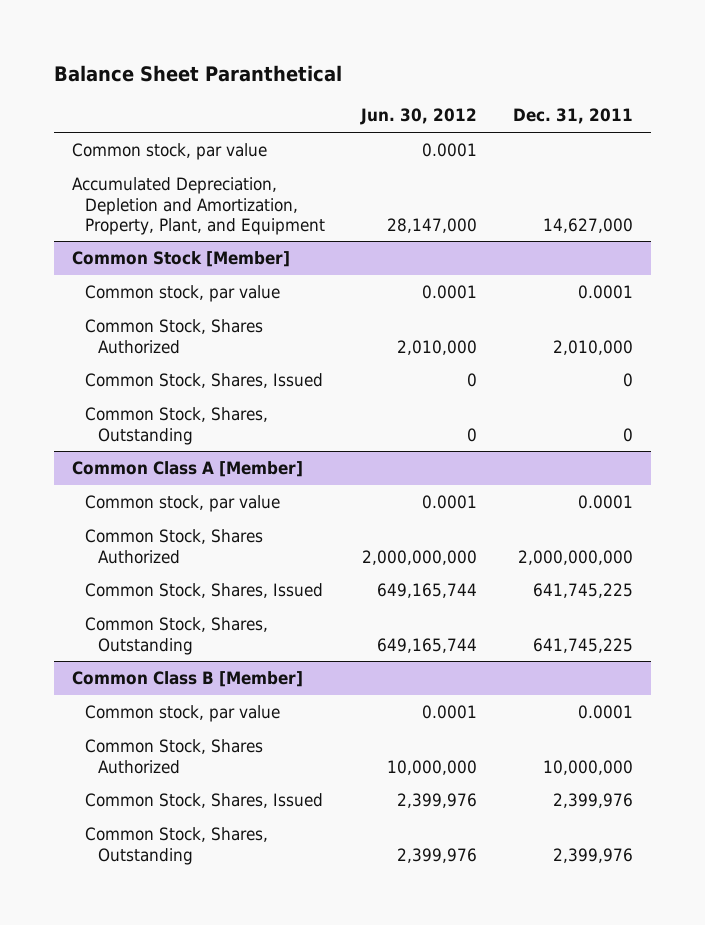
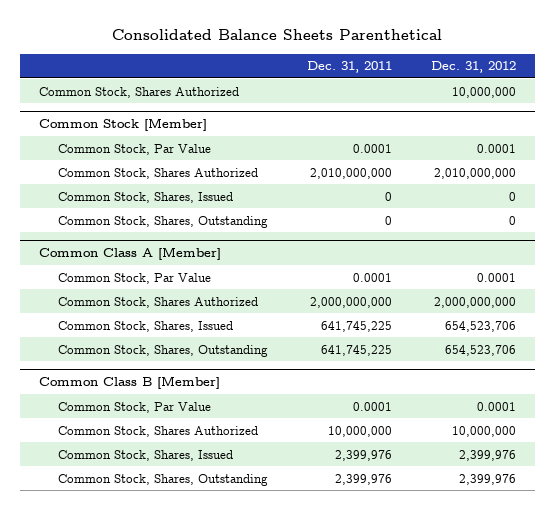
[54,64,343,82] Balance Sheet Paranthetical -> [112,29,443,41] Consolidated Balance Sheets Parenthetical
[360,108,478,126] Jun. 30, 2012 -> none
none -> [430,61,516,74] Dec. 31, 2012
[72,143,268,161] Common stock, par value -> none
[72,177,325,235] Accumulated Depreciation, Depletion and Amortization, Property, Plant, and Equipment -> none
none -> [39,86,240,98] Common Stock, Shares Authorized
[84,285,280,303] Common stock, par value -> [58,143,212,155] Common Stock, Par Value
[553,339,634,355] 2,010,000 -> [309,167,392,179] 2,010,000,000
[84,495,280,513] Common stock, par value -> [58,272,212,284] Common Stock, Par Value
[84,705,280,723] Common stock, par value -> [58,401,212,413] Common Stock, Par Value

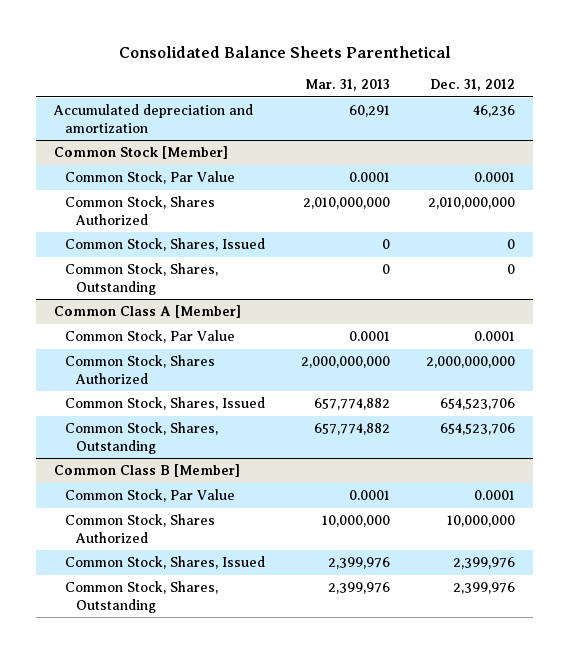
[306,61,392,74] Dec. 31, 2011 -> none
none -> [305,79,391,92] Mar. 31, 2013
[39,86,240,98] Common Stock, Shares Authorized -> none
none -> [53,104,254,133] Accumulated depreciation and amortization

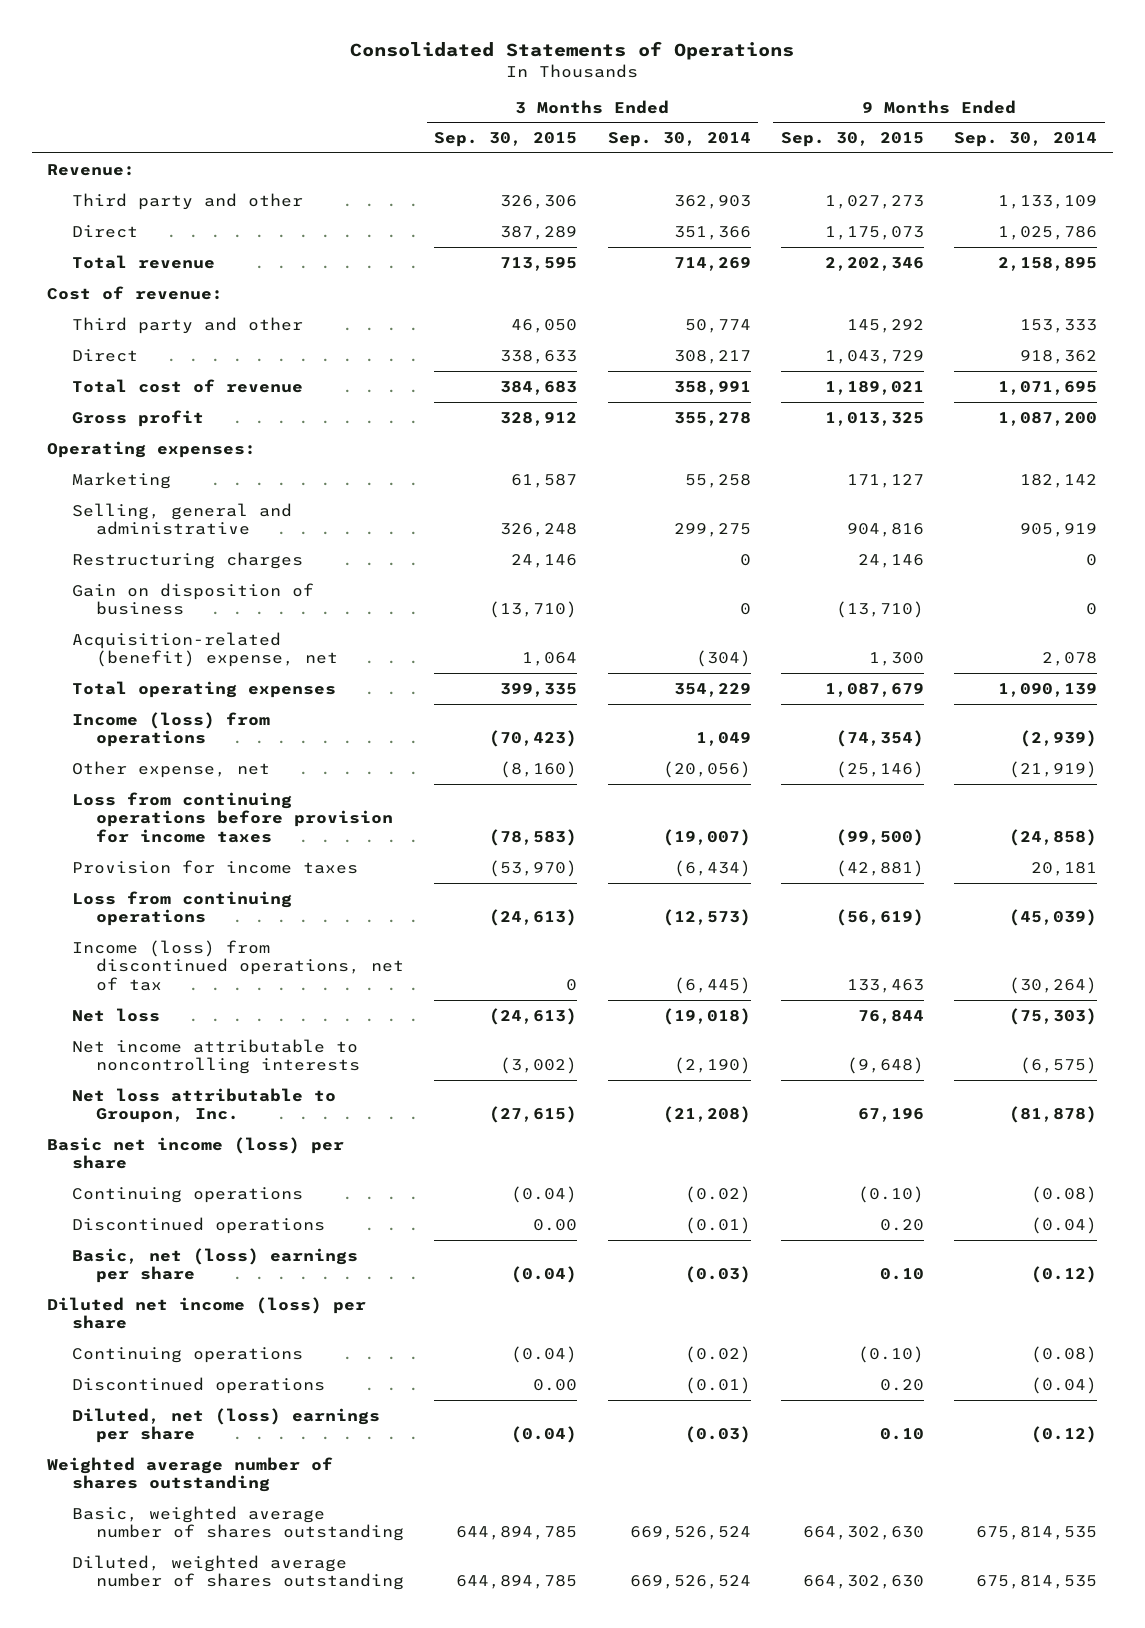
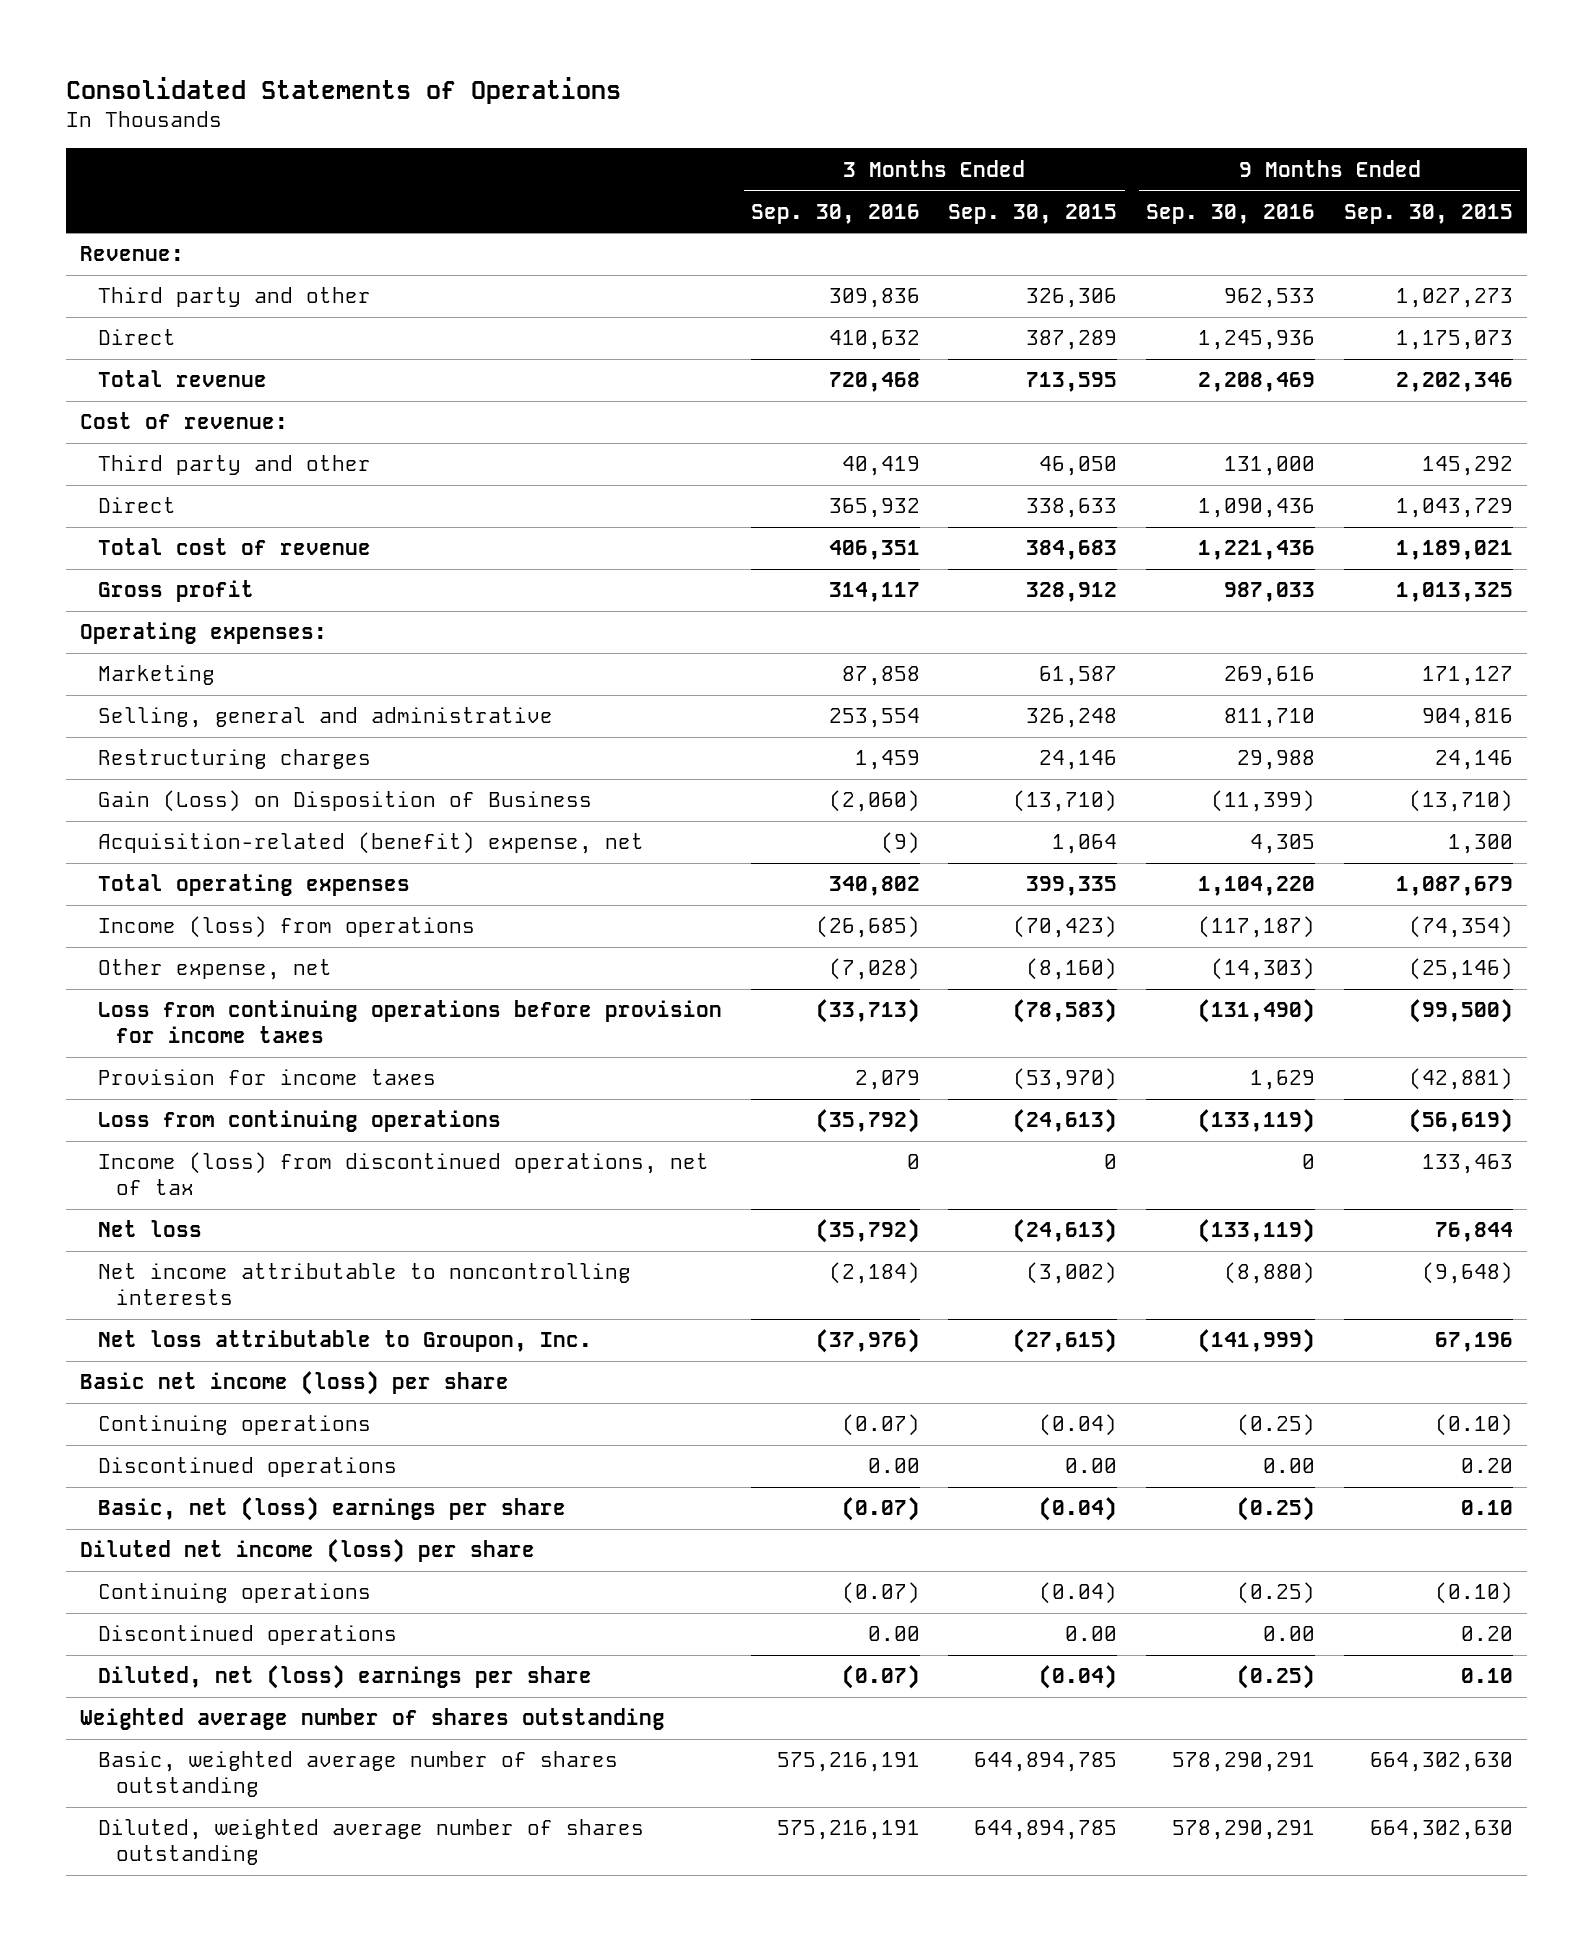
[607,132,751,148] Sep. 30, 2014 -> none
[954,132,1098,148] Sep. 30, 2014 -> none
none -> [750,203,920,224] Sep. 30, 2016
none -> [1146,203,1316,224] Sep. 30, 2016
[71,582,314,616] Gain on disposition of business -> [97,790,592,813] Gain (Loss) on Disposition of Business

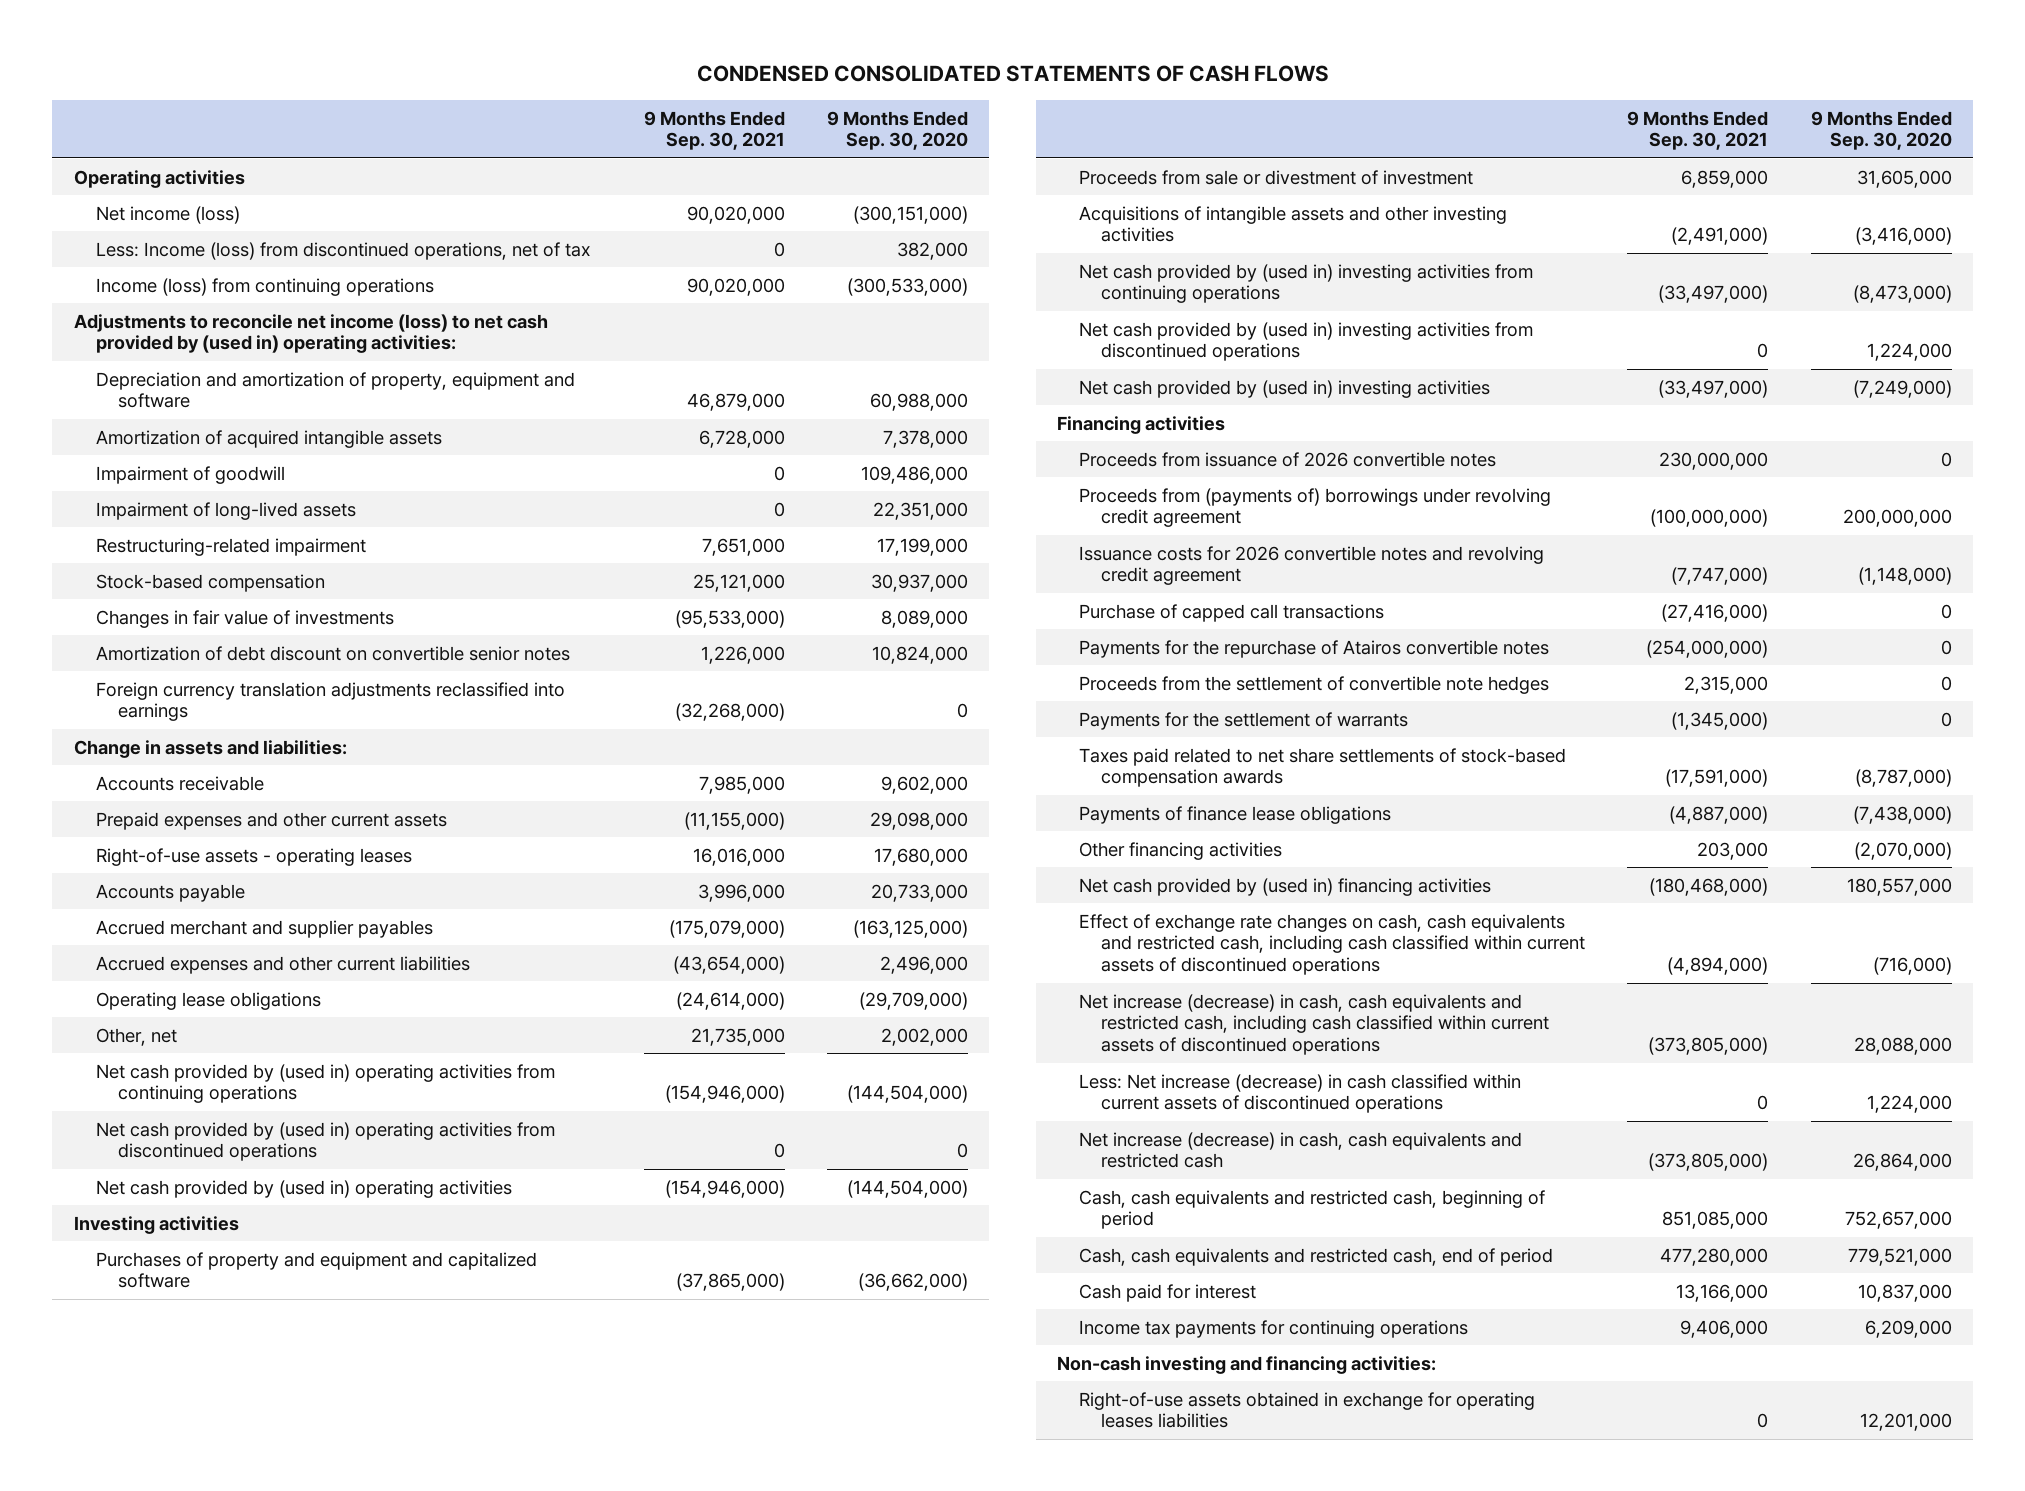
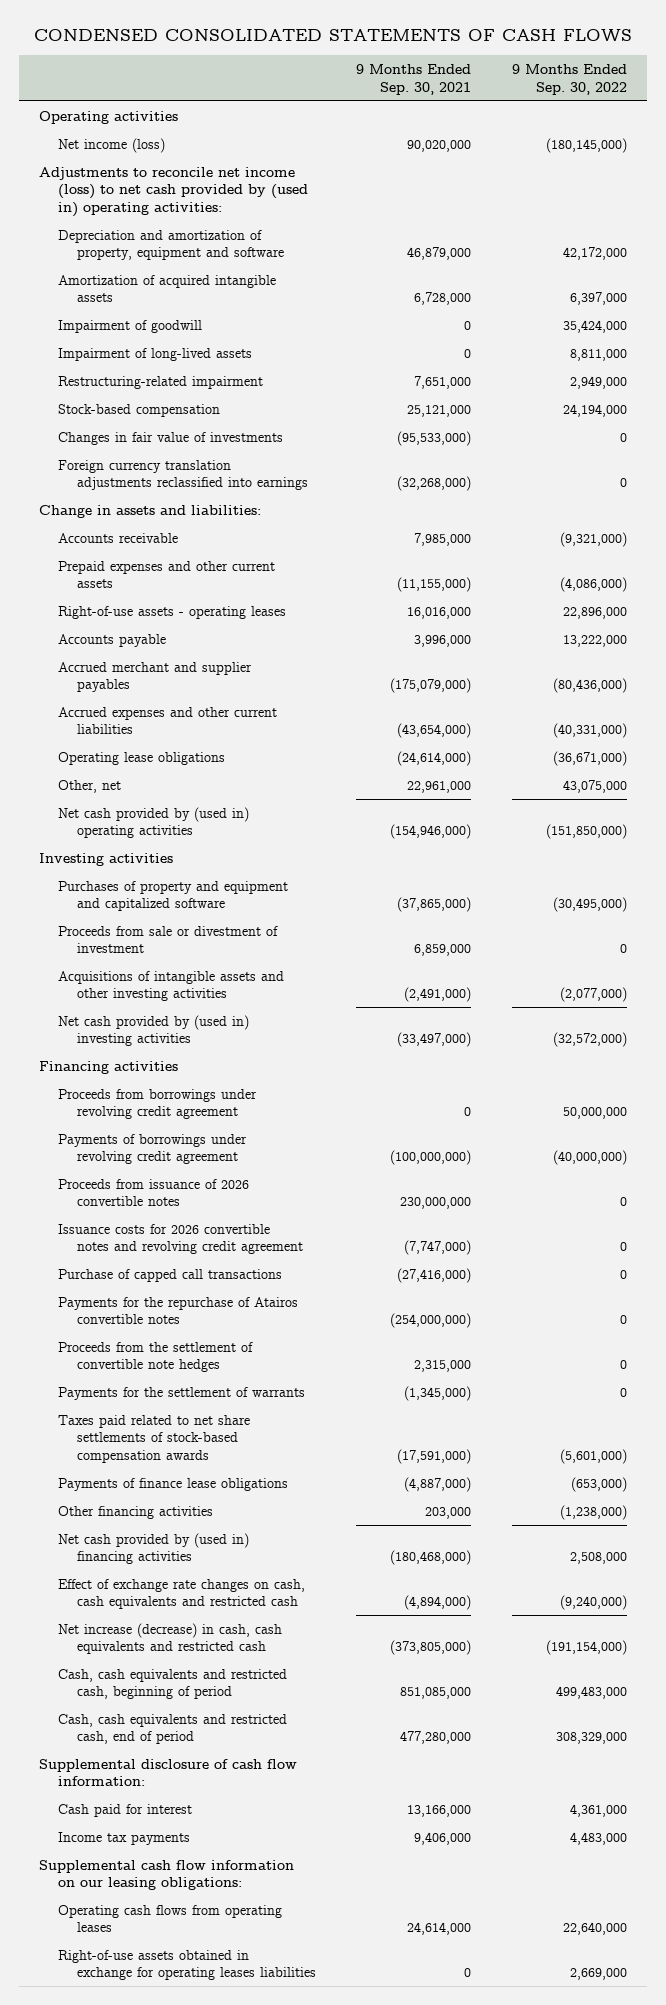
[827,110,969,151] 9 Months Ended Sep. 30, 2020 -> none
none -> [511,64,627,95] 9 Months Ended Sep. 30, 2022
[95,241,590,260] Less: Income (loss) from discontinued operations, net of tax -> none
[95,277,434,296] Income (loss) from continuing operations -> none
[95,645,570,661] Amortization of debt discount on convertible senior notes -> none
[95,1063,555,1104] Net cash provided by (used in) operating activities from continuing operations -> none
[95,1121,555,1162] Net cash provided by (used in) operating activities from discontinued operations -> none
[691,1027,786,1046] 21,735,000 -> [407,780,472,793] 22,961,000
[1078,263,1533,304] Net cash provided by (used in) investing activities from continuing operations -> none
[1078,321,1533,362] Net cash provided by (used in) investing activities from discontinued operations -> none
none -> [58,1088,258,1120] Proceeds from borrowings under revolving credit agreement
none -> [58,1133,248,1165] Payments of borrowings under revolving credit agreement
[1078,487,1551,528] Proceeds from (payments of) borrowings under revolving credit agreement -> none
[1078,993,1550,1055] Net increase (decrease) in cash, cash equivalents and restricted cash, including cash classified within current assets of discontinued operations -> none
[1078,1073,1521,1114] Less: Net increase (decrease) in cash classified within current assets of discontinued operations -> none
[1078,913,1586,975] Effect of exchange rate changes on cash, cash equivalents and restricted cash, including cash classified within current assets of discontinued operations -> [58,1578,306,1610] Effect of exchange rate changes on cash, cash equivalents and restricted cash
none -> [39,1758,298,1787] Supplemental disclosure of cash flow information:
[1078,1319,1468,1338] Income tax payments for continuing operations -> [58,1831,191,1845] Income tax payments
[1056,1355,1436,1374] Non-cash investing and financing activities: -> [39,1859,295,1891] Supplemental cash flow information on our leasing obligations:
none -> [58,1904,283,1933] Operating cash flows from operating leases

